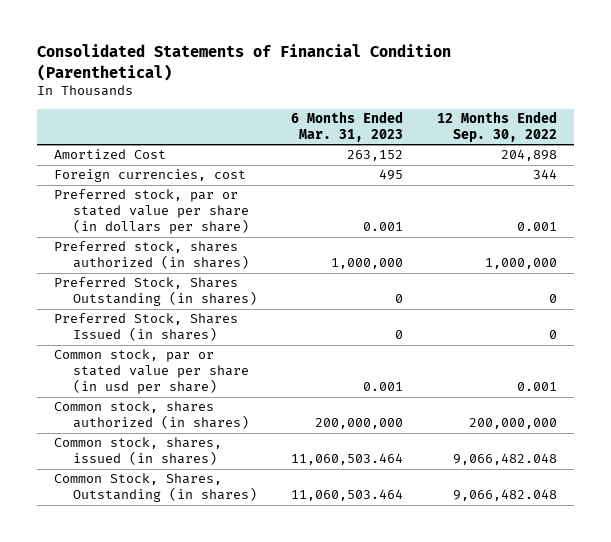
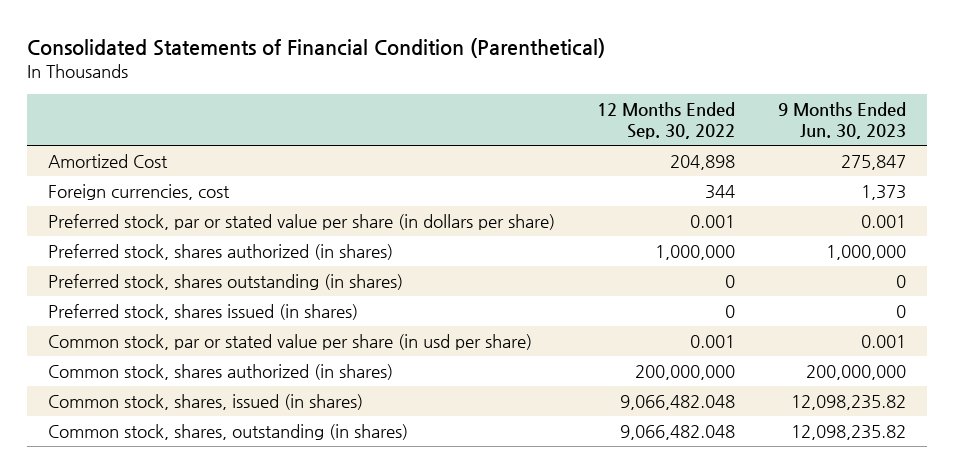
[291,111,404,143] 6 Months Ended Mar. 31, 2023 -> none
none -> [777,102,906,140] 9 Months Ended Jun. 30, 2023
[53,277,258,307] Preferred Stock, Shares Outstanding (in shares) -> [48,274,404,291] Preferred stock, shares outstanding (in shares)
[53,313,238,342] Preferred Stock, Shares Issued (in shares) -> [48,304,359,321] Preferred stock, shares issued (in shares)
[53,473,258,503] Common Stock, Shares, Outstanding (in shares) -> [48,424,409,441] Common stock, shares, outstanding (in shares)

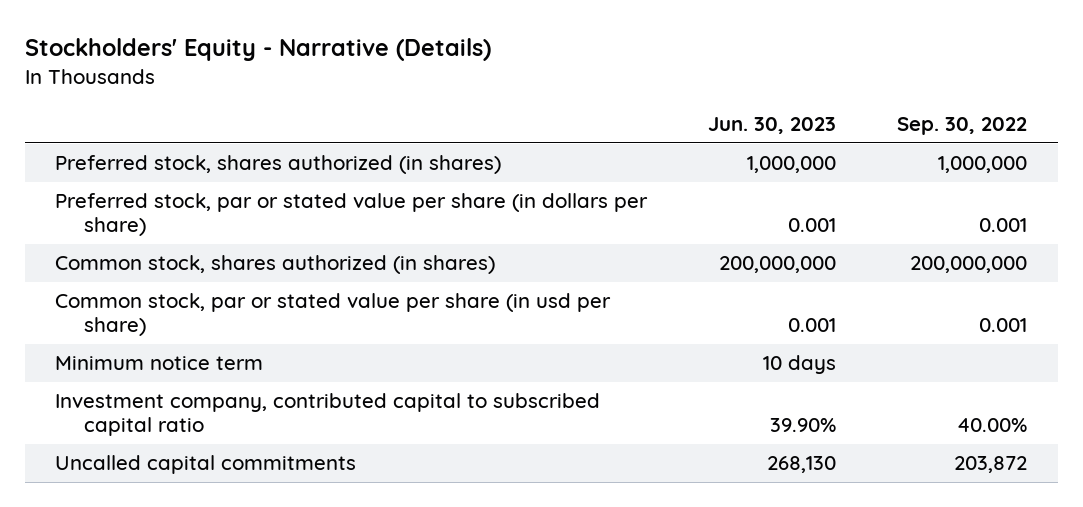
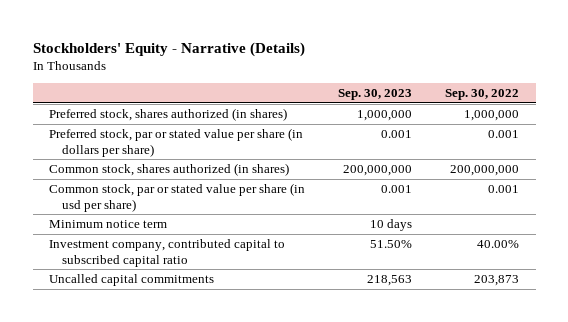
[708,117,837,135] Jun. 30, 2023 -> none
none -> [338,89,413,101] Sep. 30, 2023
[954,456,1028,474] 203,872 -> [474,275,520,287] 203,873

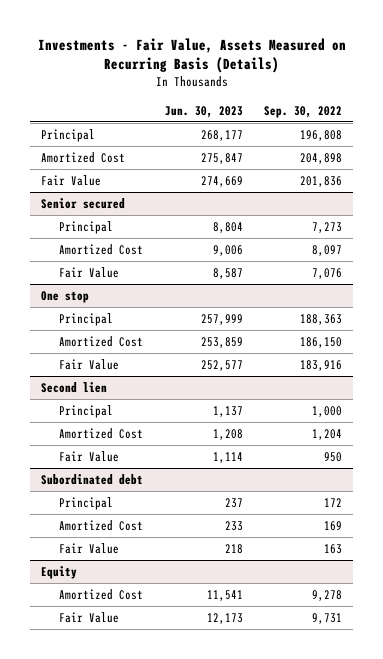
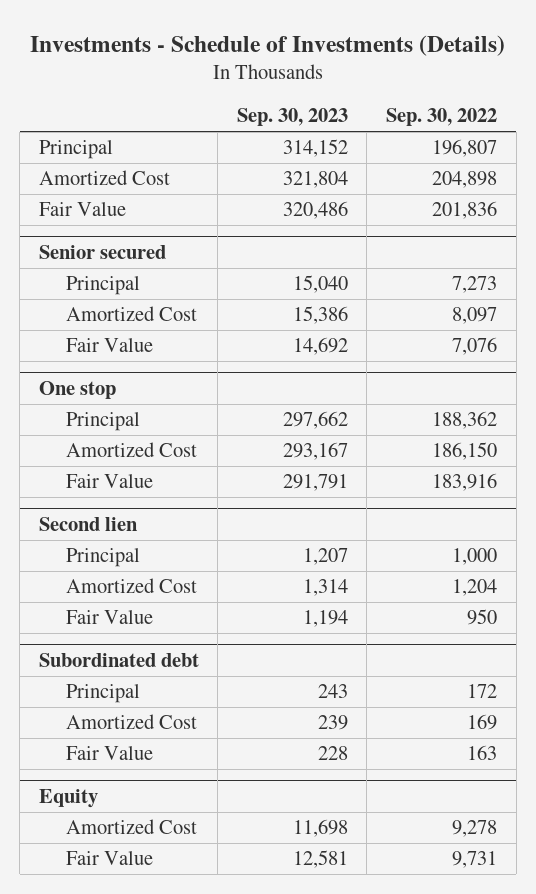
[37,37,346,74] Investments - Fair Value, Assets Measured on Recurring Basis (Details) -> [29,34,505,56] Investments - Schedule of Investments (Details)
[164,105,243,118] Jun. 30, 2023 -> none
none -> [236,108,348,127] Sep. 30, 2023
[300,129,343,141] 196,808 -> [431,139,497,158] 196,807
[300,313,343,325] 188,363 -> [431,411,497,430] 188,362

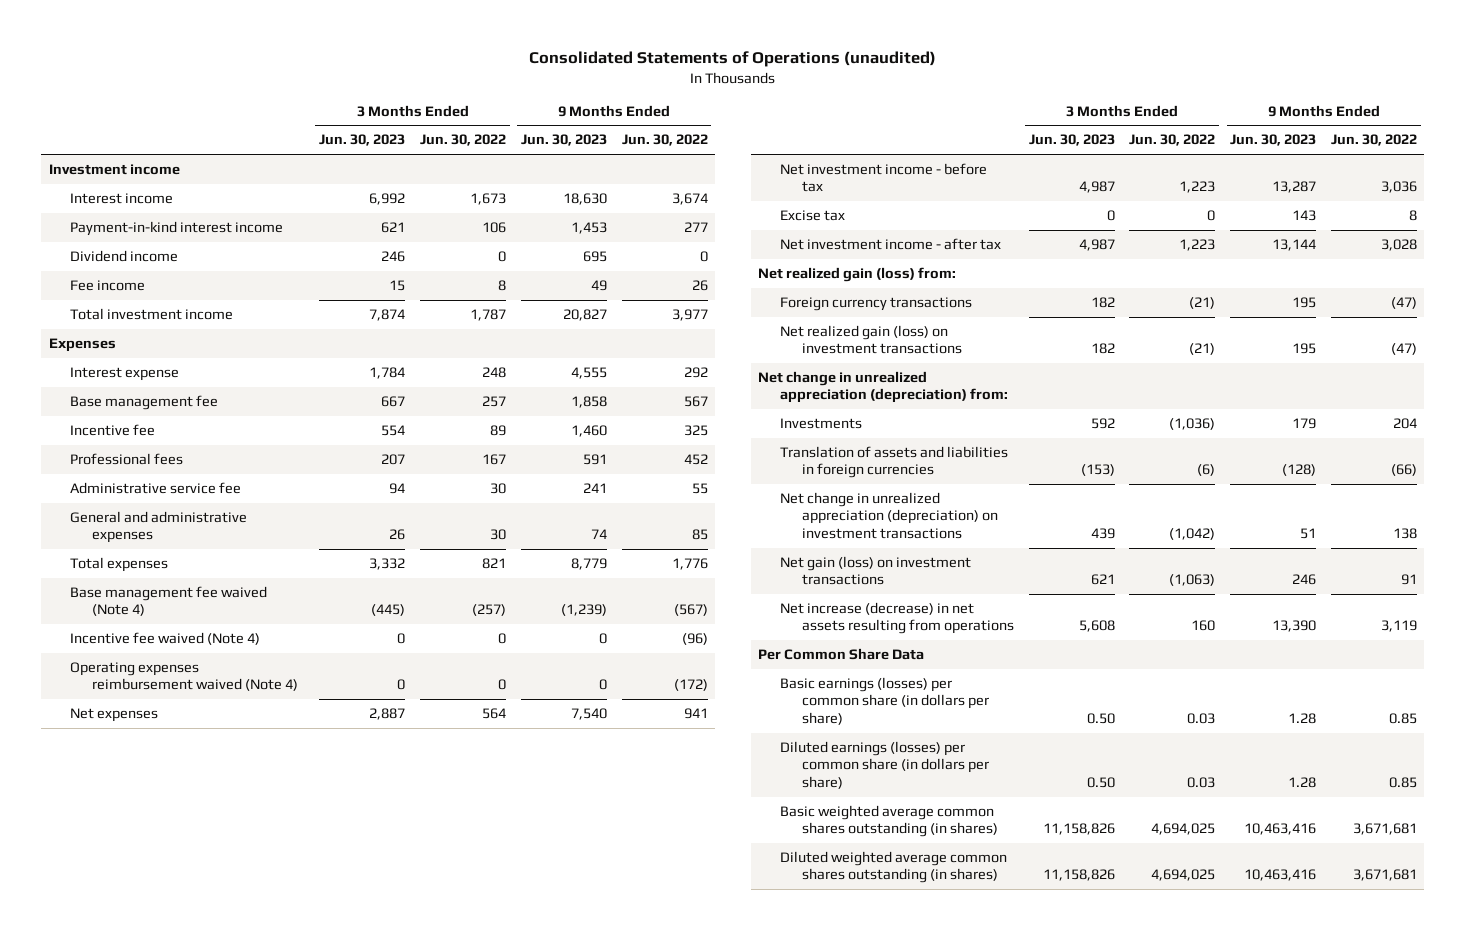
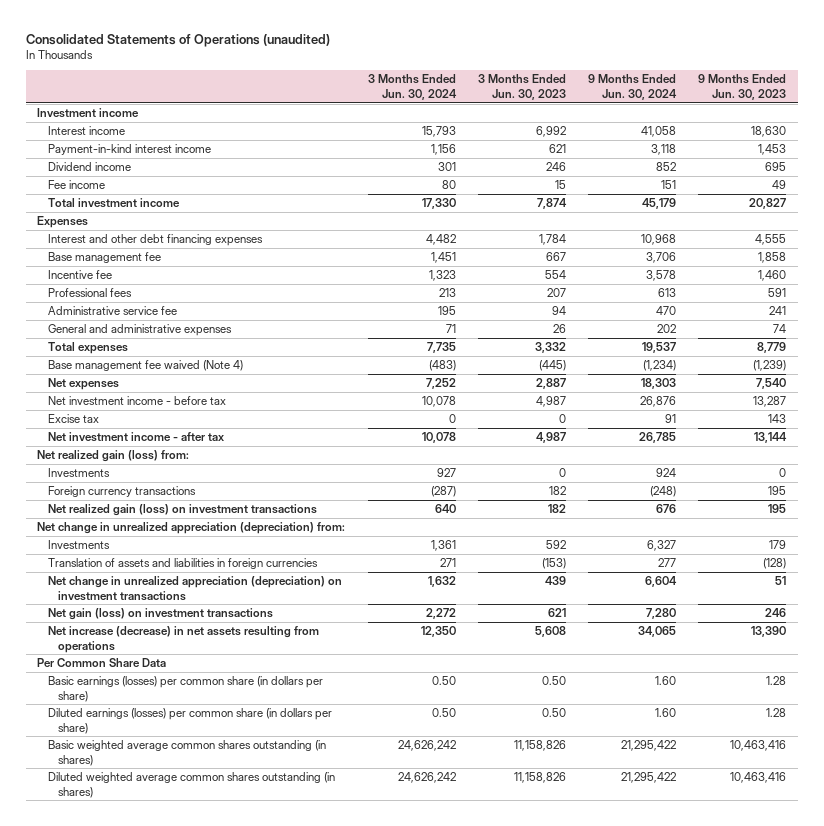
[419,134,506,147] Jun. 30, 2022 -> none
[621,134,708,147] Jun. 30, 2022 -> none
none -> [367,74,457,100] 3 Months Ended Jun. 30, 2024
none -> [588,74,678,100] 9 Months Ended Jun. 30, 2024
[70,366,180,381] Interest expense -> [47,233,263,246] Interest and other debt financing expenses
[70,631,261,645] Incentive fee waived (Note 4) -> none
[70,661,299,692] Operating expenses reimbursement waived (Note 4) -> none
none -> [47,467,110,477] Investments

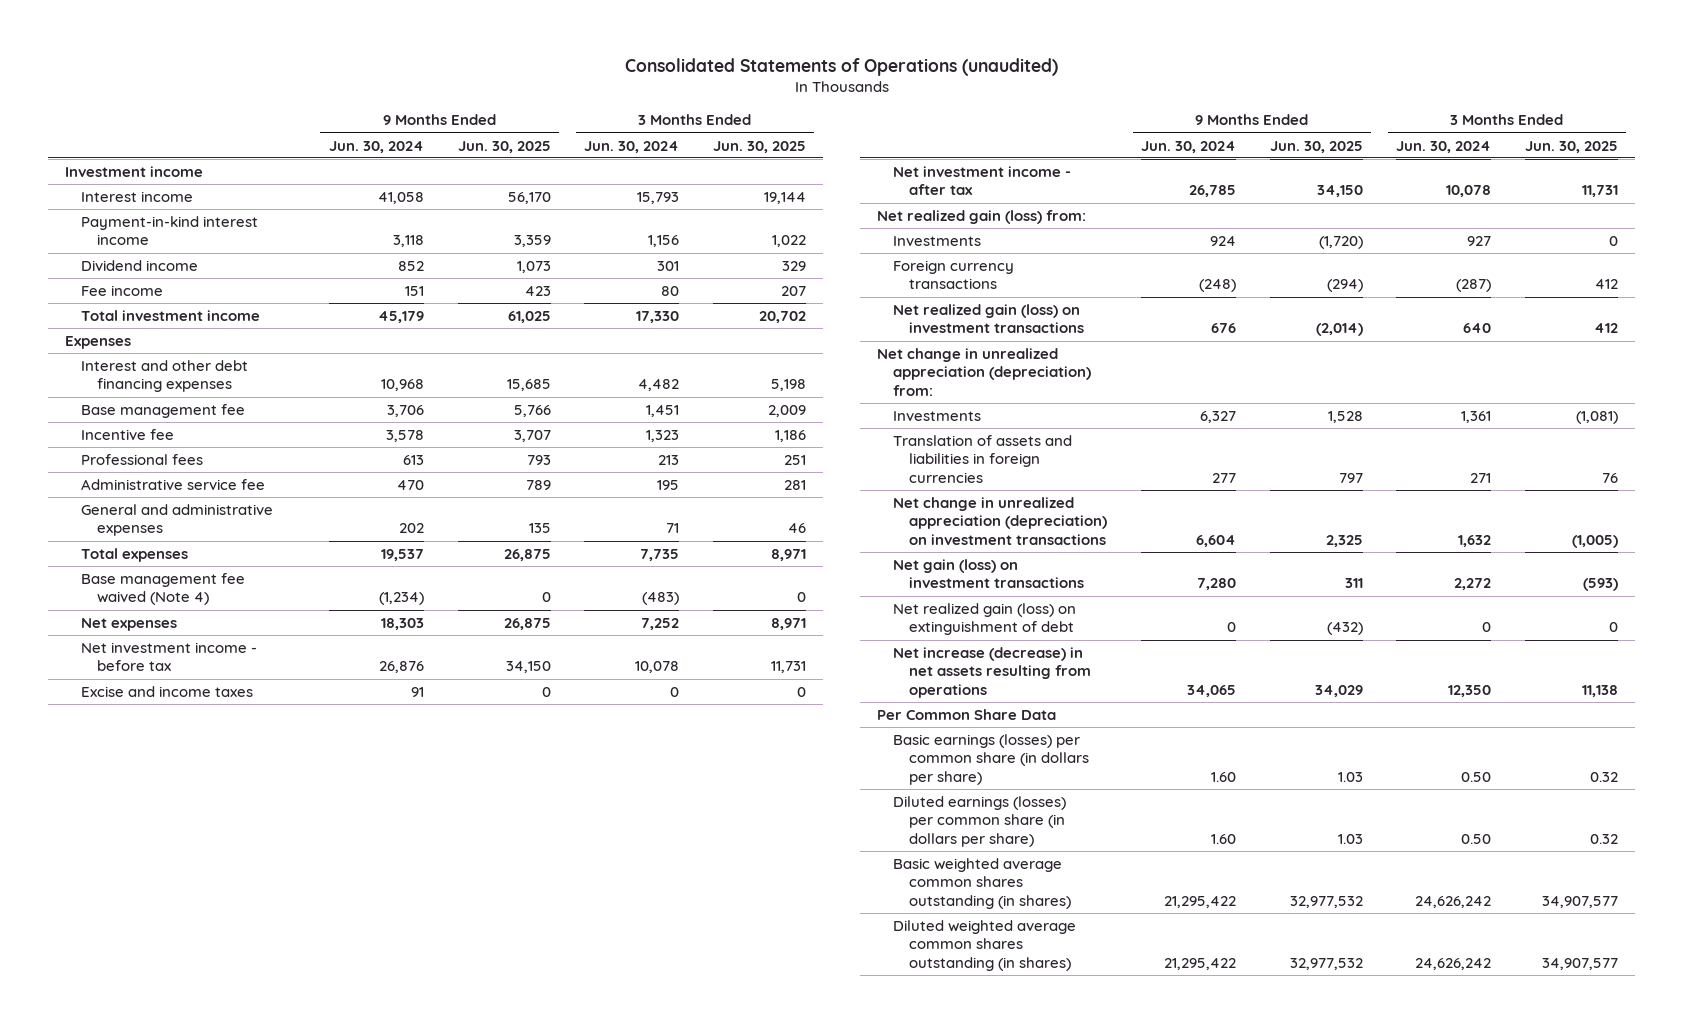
[477,74,566,100] 3 Months Ended Jun. 30, 2023 -> none
[698,74,787,100] 9 Months Ended Jun. 30, 2023 -> none
none -> [457,140,551,153] Jun. 30, 2025
none -> [712,140,806,153] Jun. 30, 2025
[47,413,99,423] Excise tax -> [81,686,254,698] Excise and income taxes
none -> [893,603,1077,636] Net realized gain (loss) on extinguishment of debt

